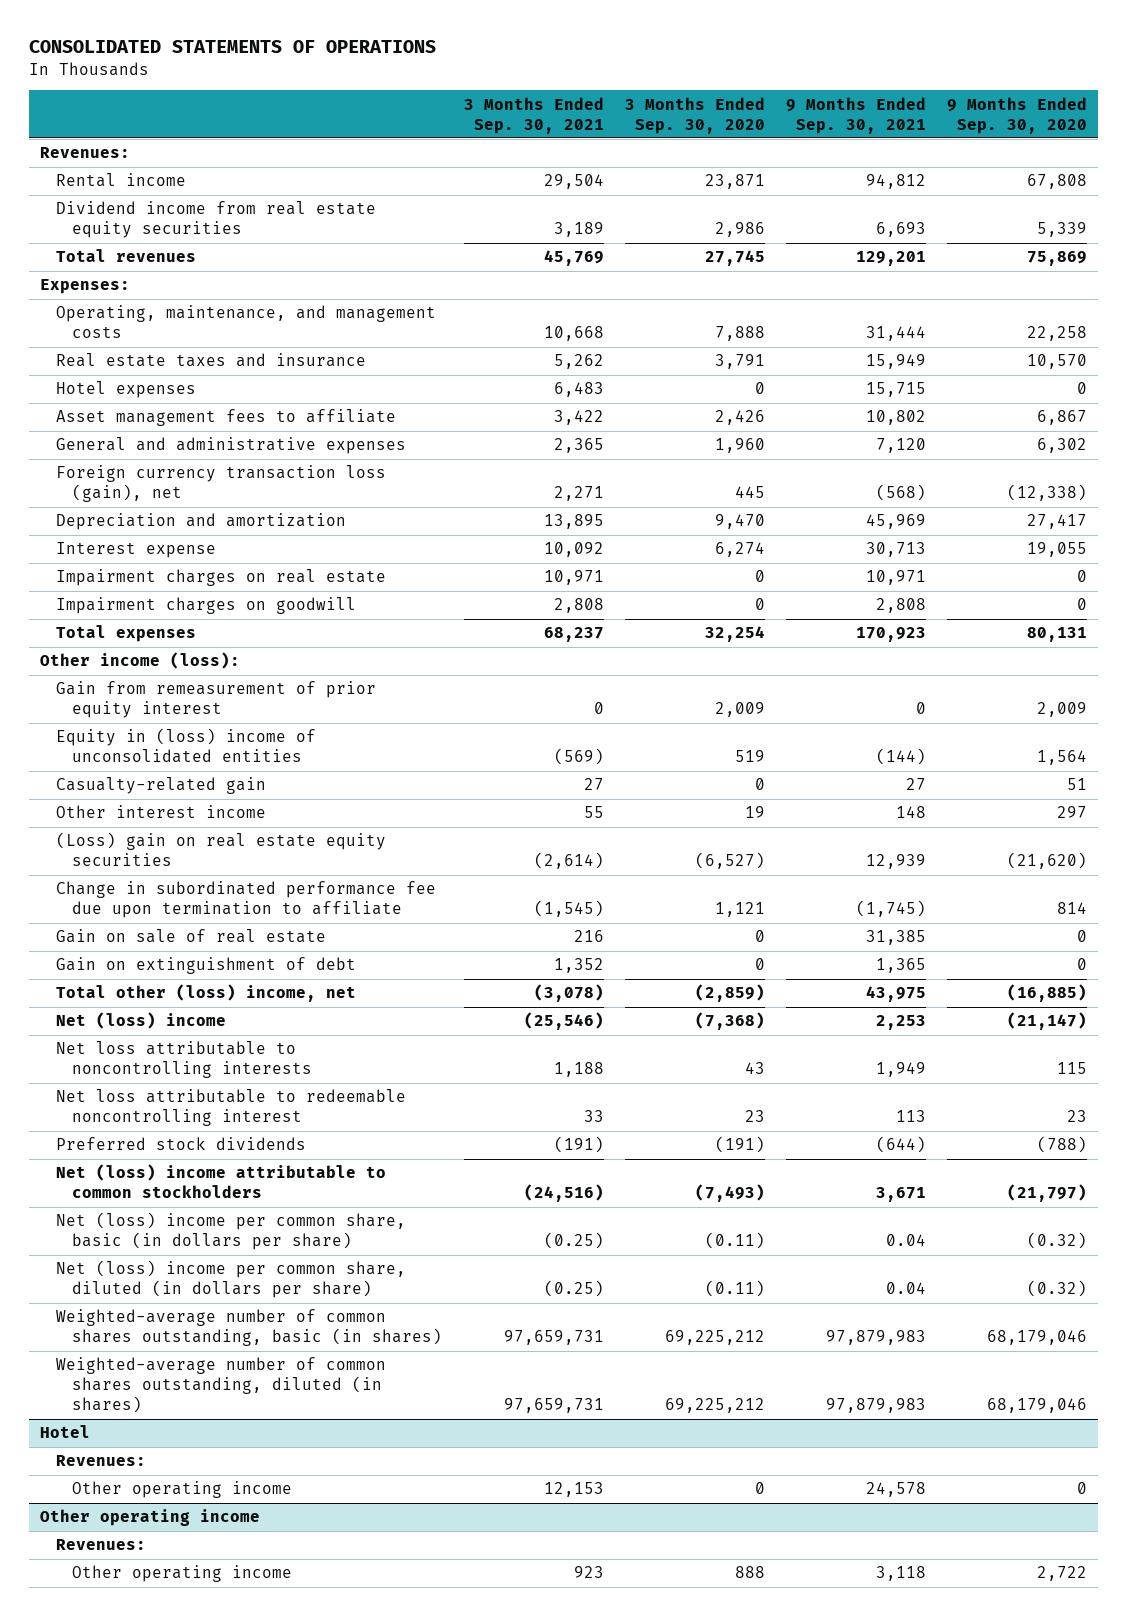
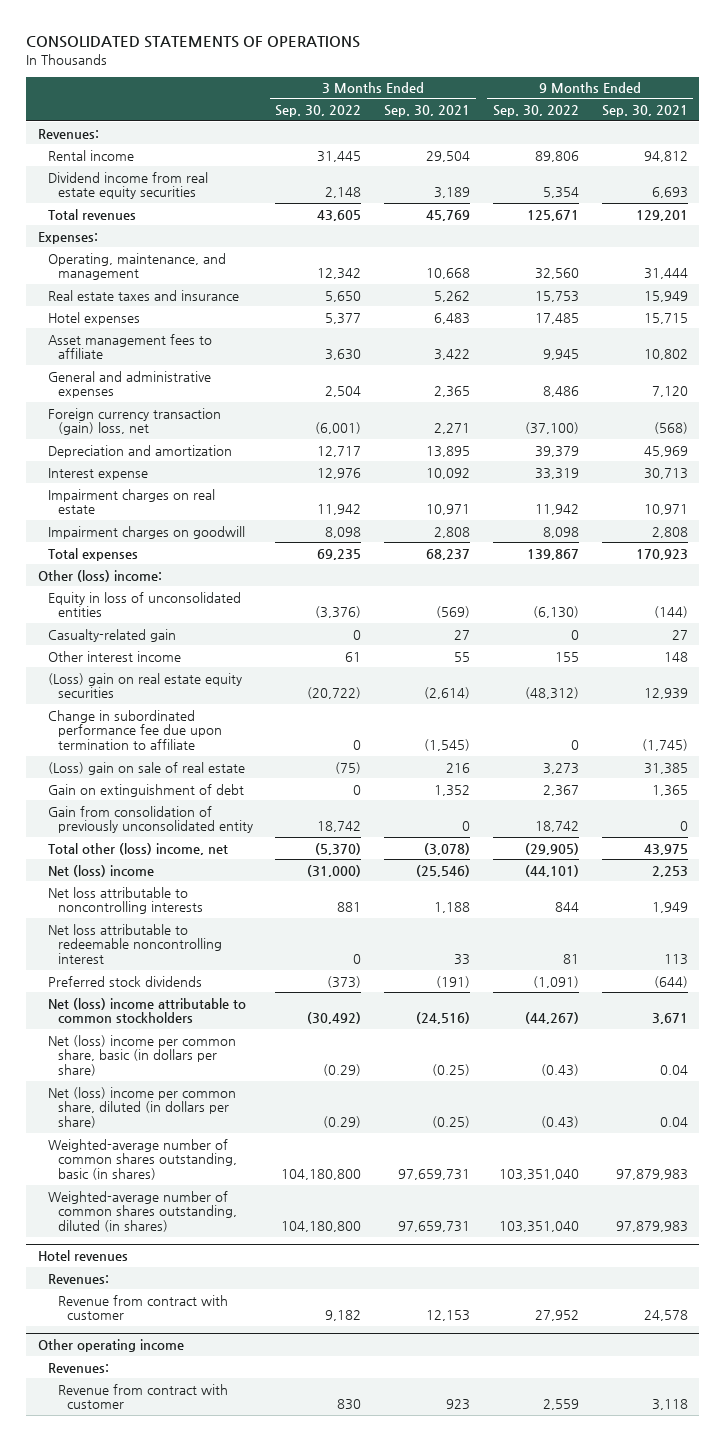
[624,96,765,134] 3 Months Ended Sep. 30, 2020 -> none
[947,96,1088,134] 9 Months Ended Sep. 30, 2020 -> none
none -> [275,105,362,118] Sep. 30, 2022
none -> [492,105,579,118] Sep. 30, 2022
[56,305,437,339] Operating, maintenance, and management costs -> [47,252,226,281] Operating, maintenance, and management
[56,465,387,503] Foreign currency transaction loss (gain), net -> [47,407,221,436] Foreign currency transaction (gain) loss, net
[56,681,377,719] Gain from remeasurement of prior equity interest -> none
[39,652,240,670] Other income (loss): -> [37,569,162,582] Other (loss) income:
[56,728,317,764] Equity in (loss) income of unconsolidated entities -> [47,591,241,618] Equity in loss of unconsolidated entities
[56,929,327,944] Gain on sale of real estate -> [47,761,245,775] (Loss) gain on sale of real estate
none -> [47,805,253,834] Gain from consolidation of previously unconsolidated entity
[39,1425,90,1439] Hotel -> [37,1250,128,1262] Hotel revenues
[72,1481,293,1499] Other operating income -> [57,1294,228,1321] Revenue from contract with customer
[72,1565,293,1583] Other operating income -> [57,1383,228,1410] Revenue from contract with customer

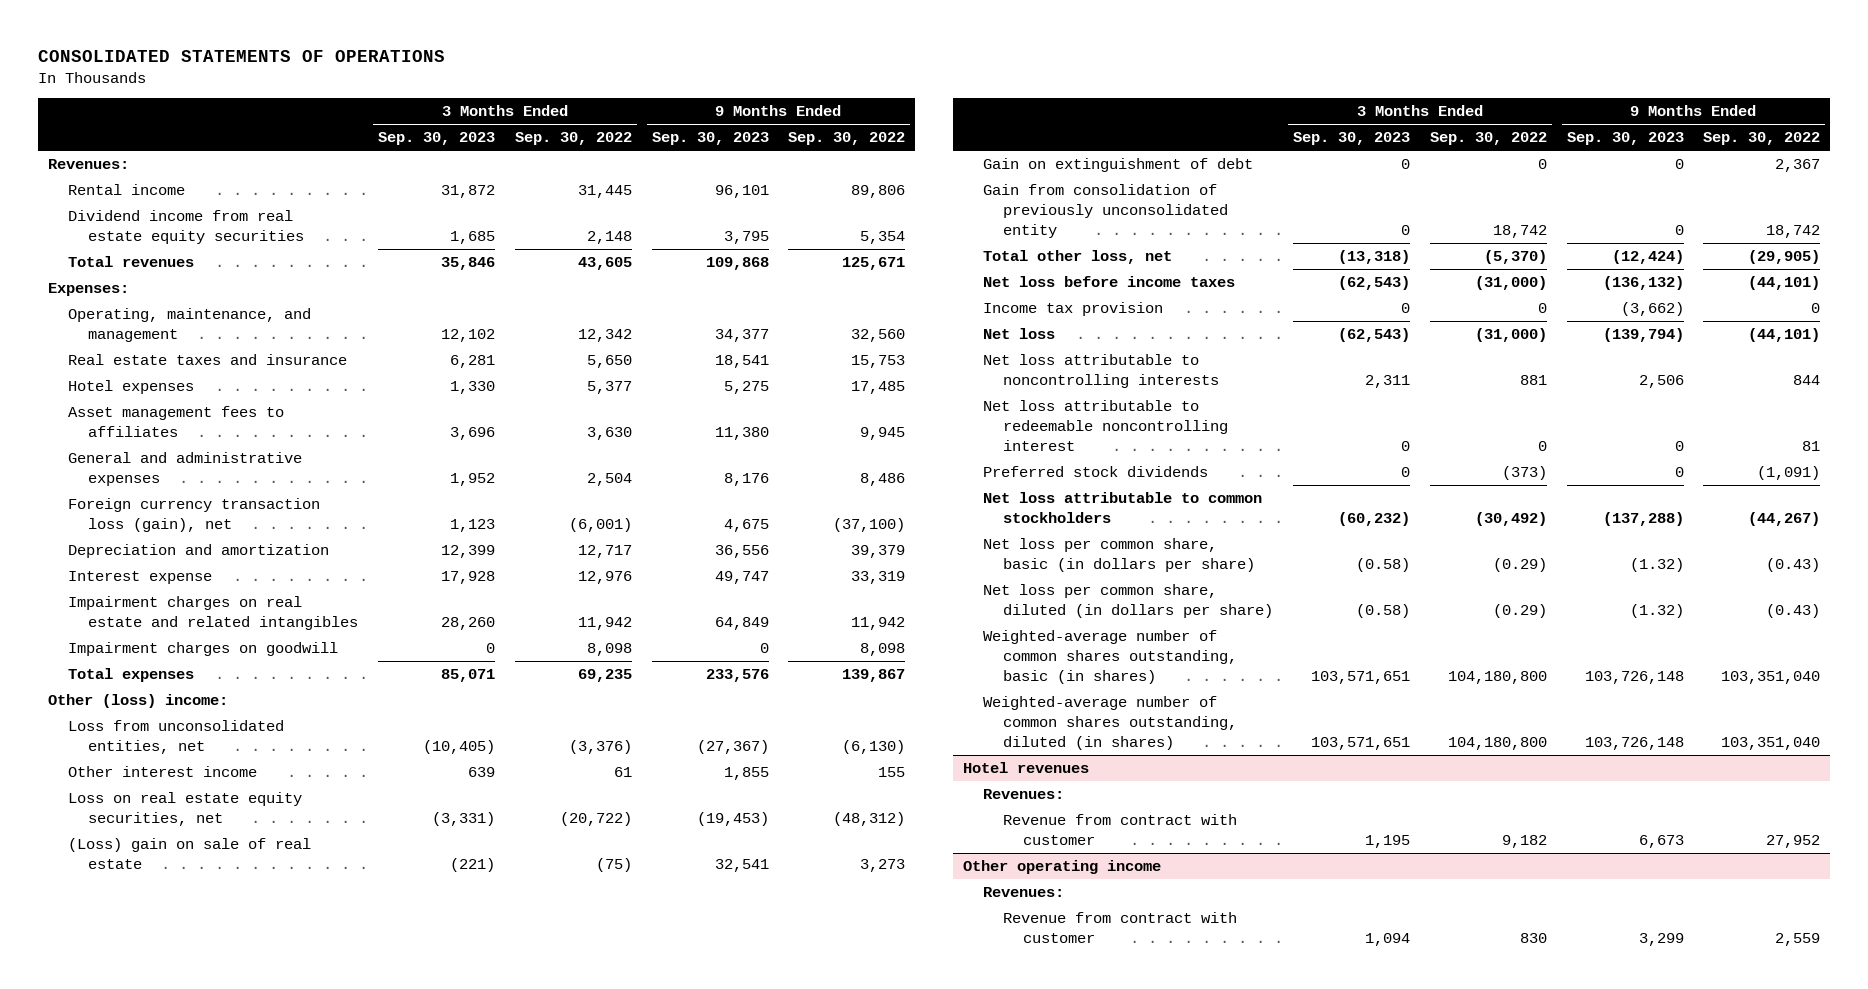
[384,105,471,118] Sep. 30, 2021 -> none
[601,105,688,118] Sep. 30, 2021 -> none
none -> [378,132,496,146] Sep. 30, 2023
none -> [651,132,769,146] Sep. 30, 2023
[47,333,212,360] Asset management fees to affiliate -> [68,406,285,438] Asset management fees to affiliates
[47,407,221,436] Foreign currency transaction (gain) loss, net -> [68,498,321,533] Foreign currency transaction loss (gain), net
[47,488,215,515] Impairment charges on real estate -> [68,596,359,631] Impairment charges on real estate and related intangibles
[47,628,176,642] Casualty-related gain -> none
[47,591,241,618] Equity in loss of unconsolidated entities -> [68,720,285,755] Loss from unconsolidated entities, net
[47,709,222,751] Change in subordinated performance fee due upon termination to affiliate -> none
[47,672,242,699] (Loss) gain on real estate equity securities -> [68,792,303,827] Loss on real estate equity securities, net
[47,842,228,855] Total other (loss) income, net -> [983,250,1173,265] Total other loss, net
none -> [983,276,1236,288] Net loss before income taxes
none -> [983,302,1164,317] Income tax provision
[47,864,154,877] Net (loss) income -> [983,328,1056,340] Net loss
[47,997,246,1024] Net (loss) income attributable to common stockholders -> [983,492,1263,524] Net loss attributable to common stockholders
[47,1034,236,1077] Net (loss) income per common share, basic (in dollars per share) -> [983,538,1256,573] Net loss per common share, basic (in dollars per share)
[47,1086,236,1129] Net (loss) income per common share, diluted (in dollars per share) -> [983,584,1274,619] Net loss per common share, diluted (in dollars per share)

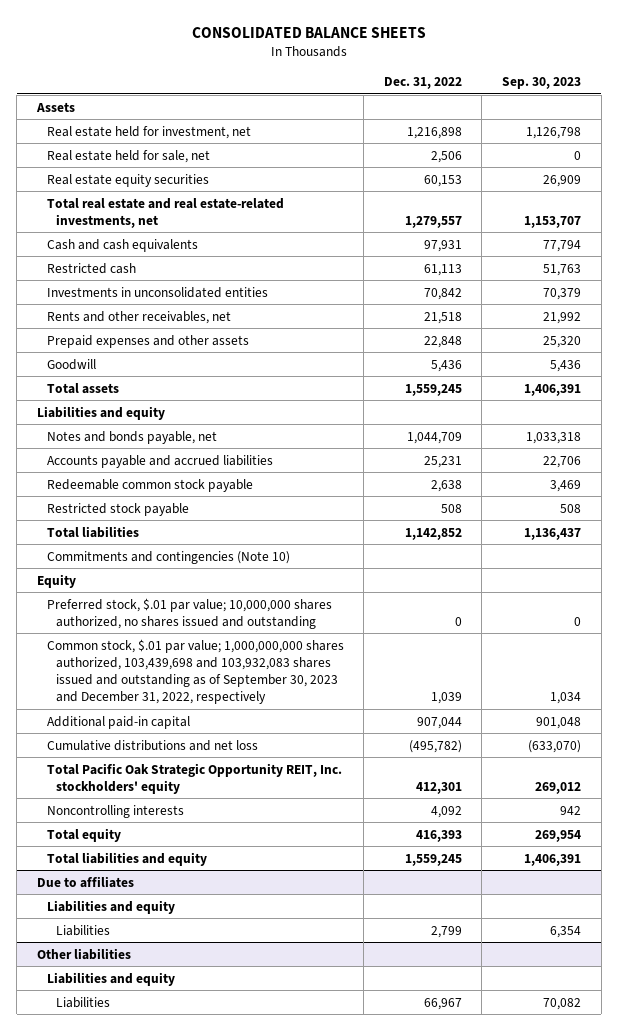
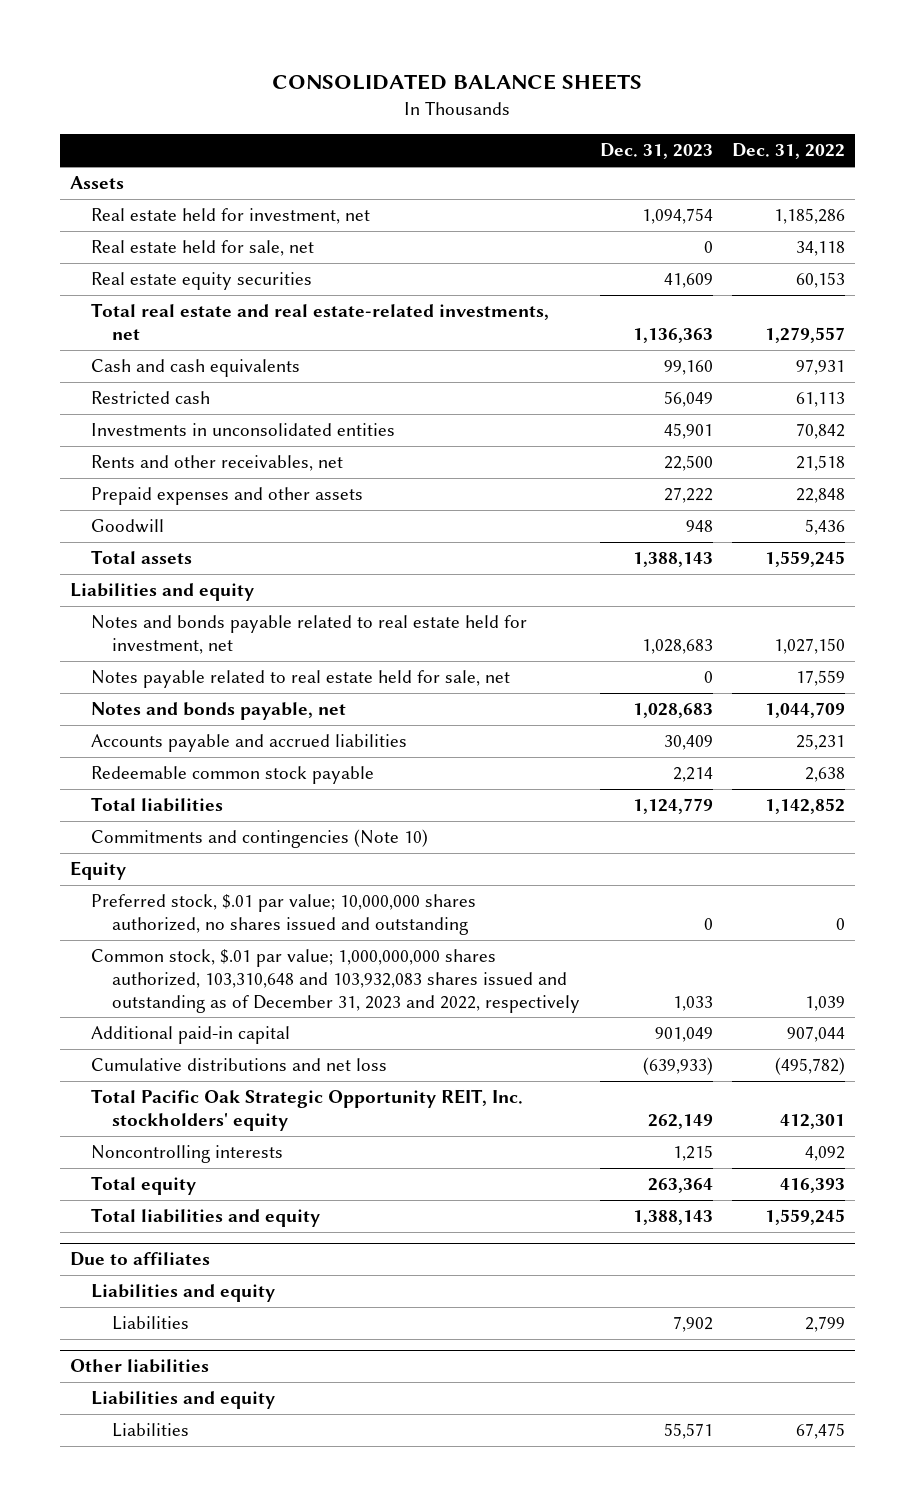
[502,76,582,89] Sep. 30, 2023 -> none
none -> [599,143,713,160] Dec. 31, 2023
[406,126,462,139] 1,216,898 -> [774,208,846,225] 1,185,286
[430,150,462,163] 2,506 -> [796,241,846,257] 34,118
none -> [90,615,527,654] Notes and bonds payable related to real estate held for investment, net
none -> [90,670,510,689] Notes payable related to real estate held for sale, net
[46,502,189,516] Restricted stock payable -> none
[46,638,344,704] Common stock, $.01 par value; 1,000,000,000 shares authorized, 103,439,698 and 103,932,083 shares issued and outstanding as of September 30, 2023 and December 31, 2022, respectively -> [90,949,581,1013] Common stock, $.01 par value; 1,000,000,000 shares authorized, 103,310,648 and 103,932,083 shares issued and outstanding as of December 31, 2023 and 2022, respectively
[423,997,462,1010] 66,967 -> [796,1423,846,1440] 67,475

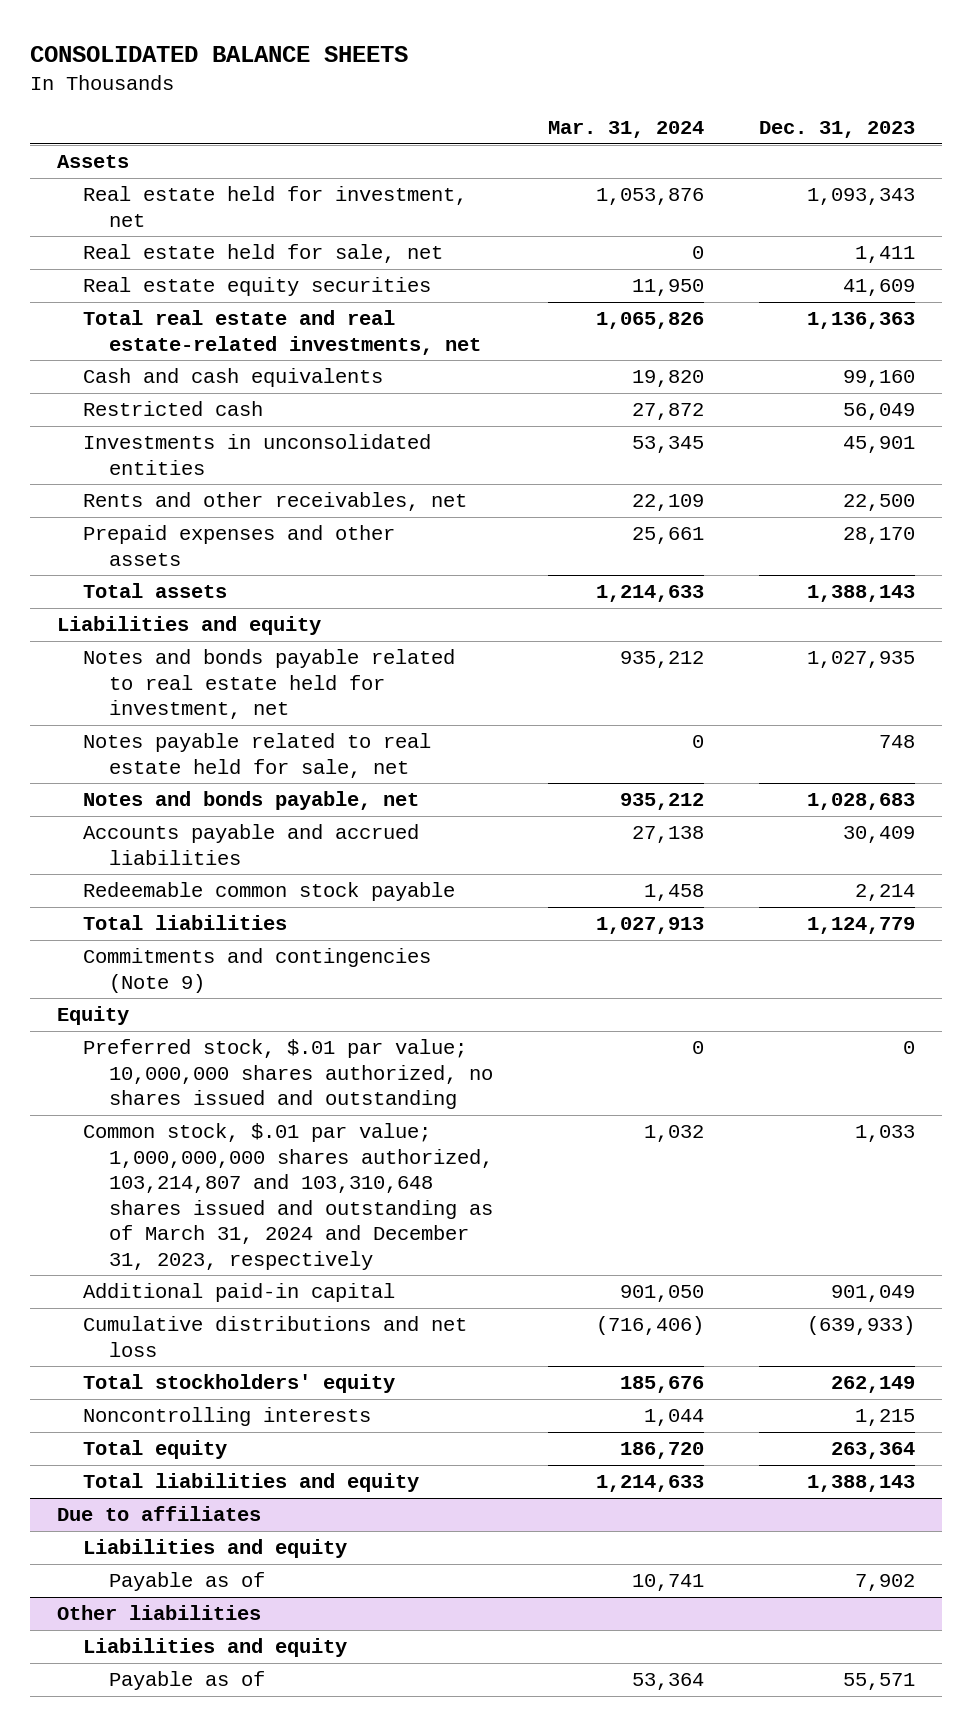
[732,143,846,160] Dec. 31, 2022 -> none
none -> [548,121,705,139] Mar. 31, 2024
[641,208,713,225] 1,094,754 -> [806,188,915,206] 1,093,343
[703,241,713,254] 0 -> [854,246,915,264] 1,411
[90,519,164,534] Goodwill -> none
[663,487,713,504] 27,222 -> [842,527,915,545] 28,170
[641,638,713,654] 1,028,683 -> [806,651,915,669] 1,027,935
[703,671,713,684] 0 -> [878,735,915,749] 748
[90,829,428,849] Commitments and contingencies (Note 10) -> [83,948,432,993] Commitments and contingencies (Note 9)
[90,949,581,1013] Common stock, $.01 par value; 1,000,000,000 shares authorized, 103,310,648 and 103,932,083 shares issued and outstanding as of December 31, 2023 and 2022, respectively -> [83,1123,494,1270] Common stock, $.01 par value; 1,000,000,000 shares authorized, 103,214,807 and 103,310,648 shares issued and outstanding as of March 31, 2024 and December 31, 2023, respectively
[90,1089,523,1131] Total Pacific Oak Strategic Opportunity REIT, Inc. stockholders' equity -> [83,1374,396,1394] Total stockholders' equity
[112,1316,190,1331] Liabilities -> [109,1572,266,1592] Payable as of
[112,1423,190,1438] Liabilities -> [109,1671,266,1691] Payable as of

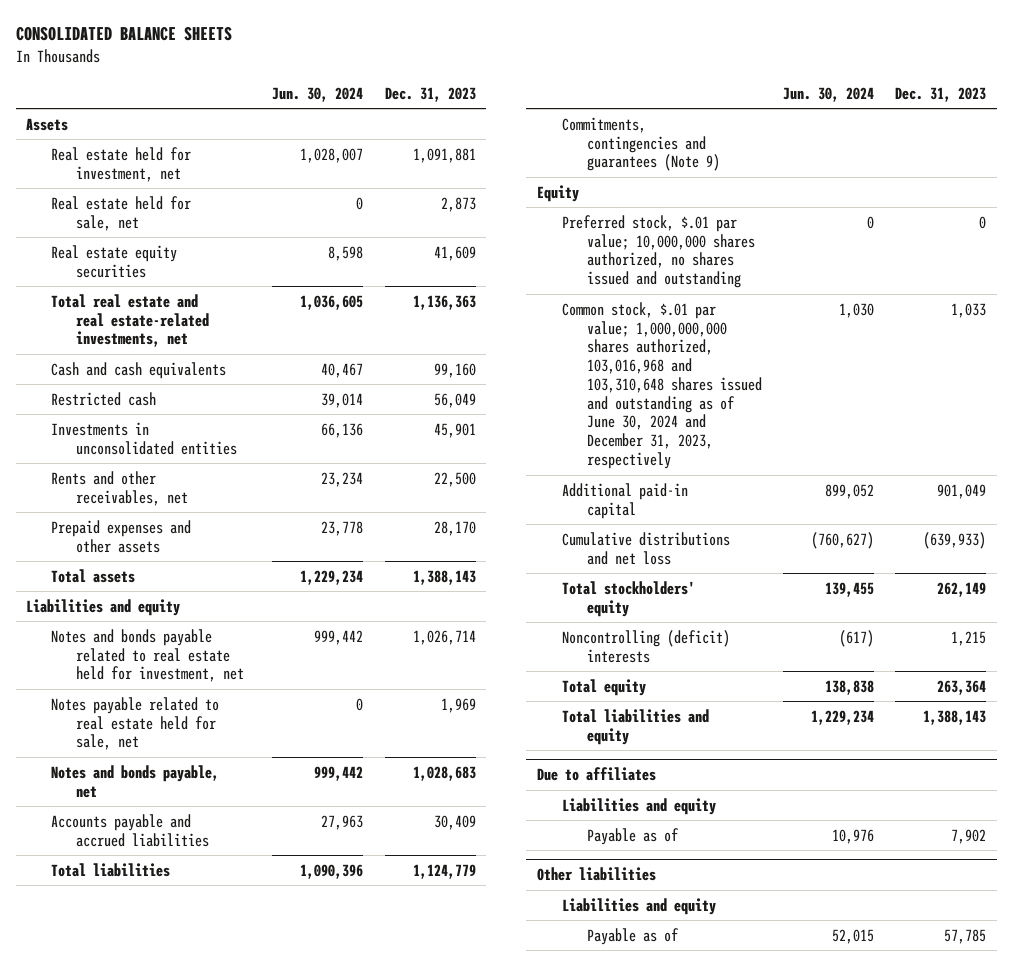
[548,121,705,139] Mar. 31, 2024 -> none
none -> [272,86,364,102] Jun. 30, 2024
[806,188,915,206] 1,093,343 -> [412,147,476,163] 1,091,881
[854,246,915,264] 1,411 -> [440,196,476,212] 2,873
[806,651,915,669] 1,027,935 -> [412,629,476,645] 1,026,714
[878,735,915,749] 748 -> [440,697,476,713] 1,969
[83,882,456,902] Redeemable common stock payable -> none
[83,948,432,993] Commitments and contingencies (Note 9) -> [561,116,720,172] Commitments, contingencies and guarantees (Note 9)
[83,1123,494,1270] Common stock, $.01 par value; 1,000,000,000 shares authorized, 103,214,807 and 103,310,648 shares issued and outstanding as of March 31, 2024 and December 31, 2023, respectively -> [561,301,762,470] Common stock, $.01 par value; 1,000,000,000 shares authorized, 103,016,968 and 103,310,648 shares issued and outstanding as of June 30, 2024 and December 31, 2023, respectively
[83,1407,372,1427] Noncontrolling interests -> [561,629,730,663] Noncontrolling (deficit) interests
[842,1673,915,1691] 55,571 -> [944,928,987,944] 57,785

